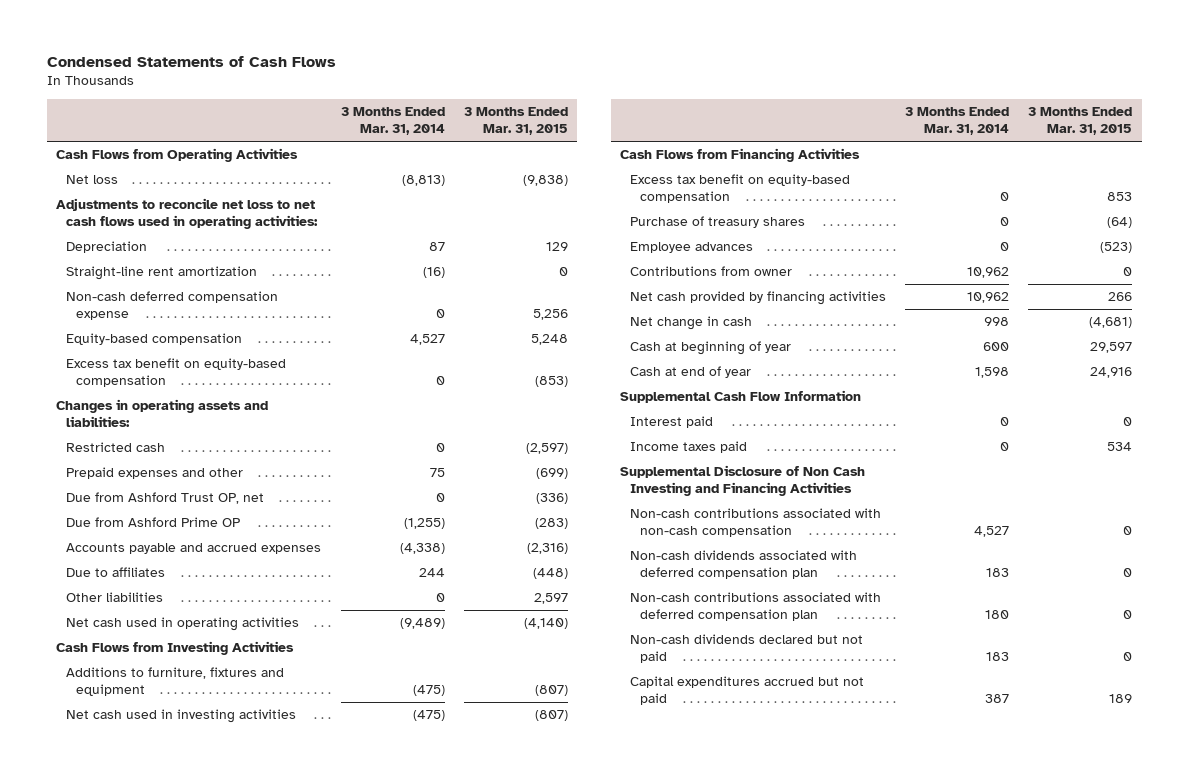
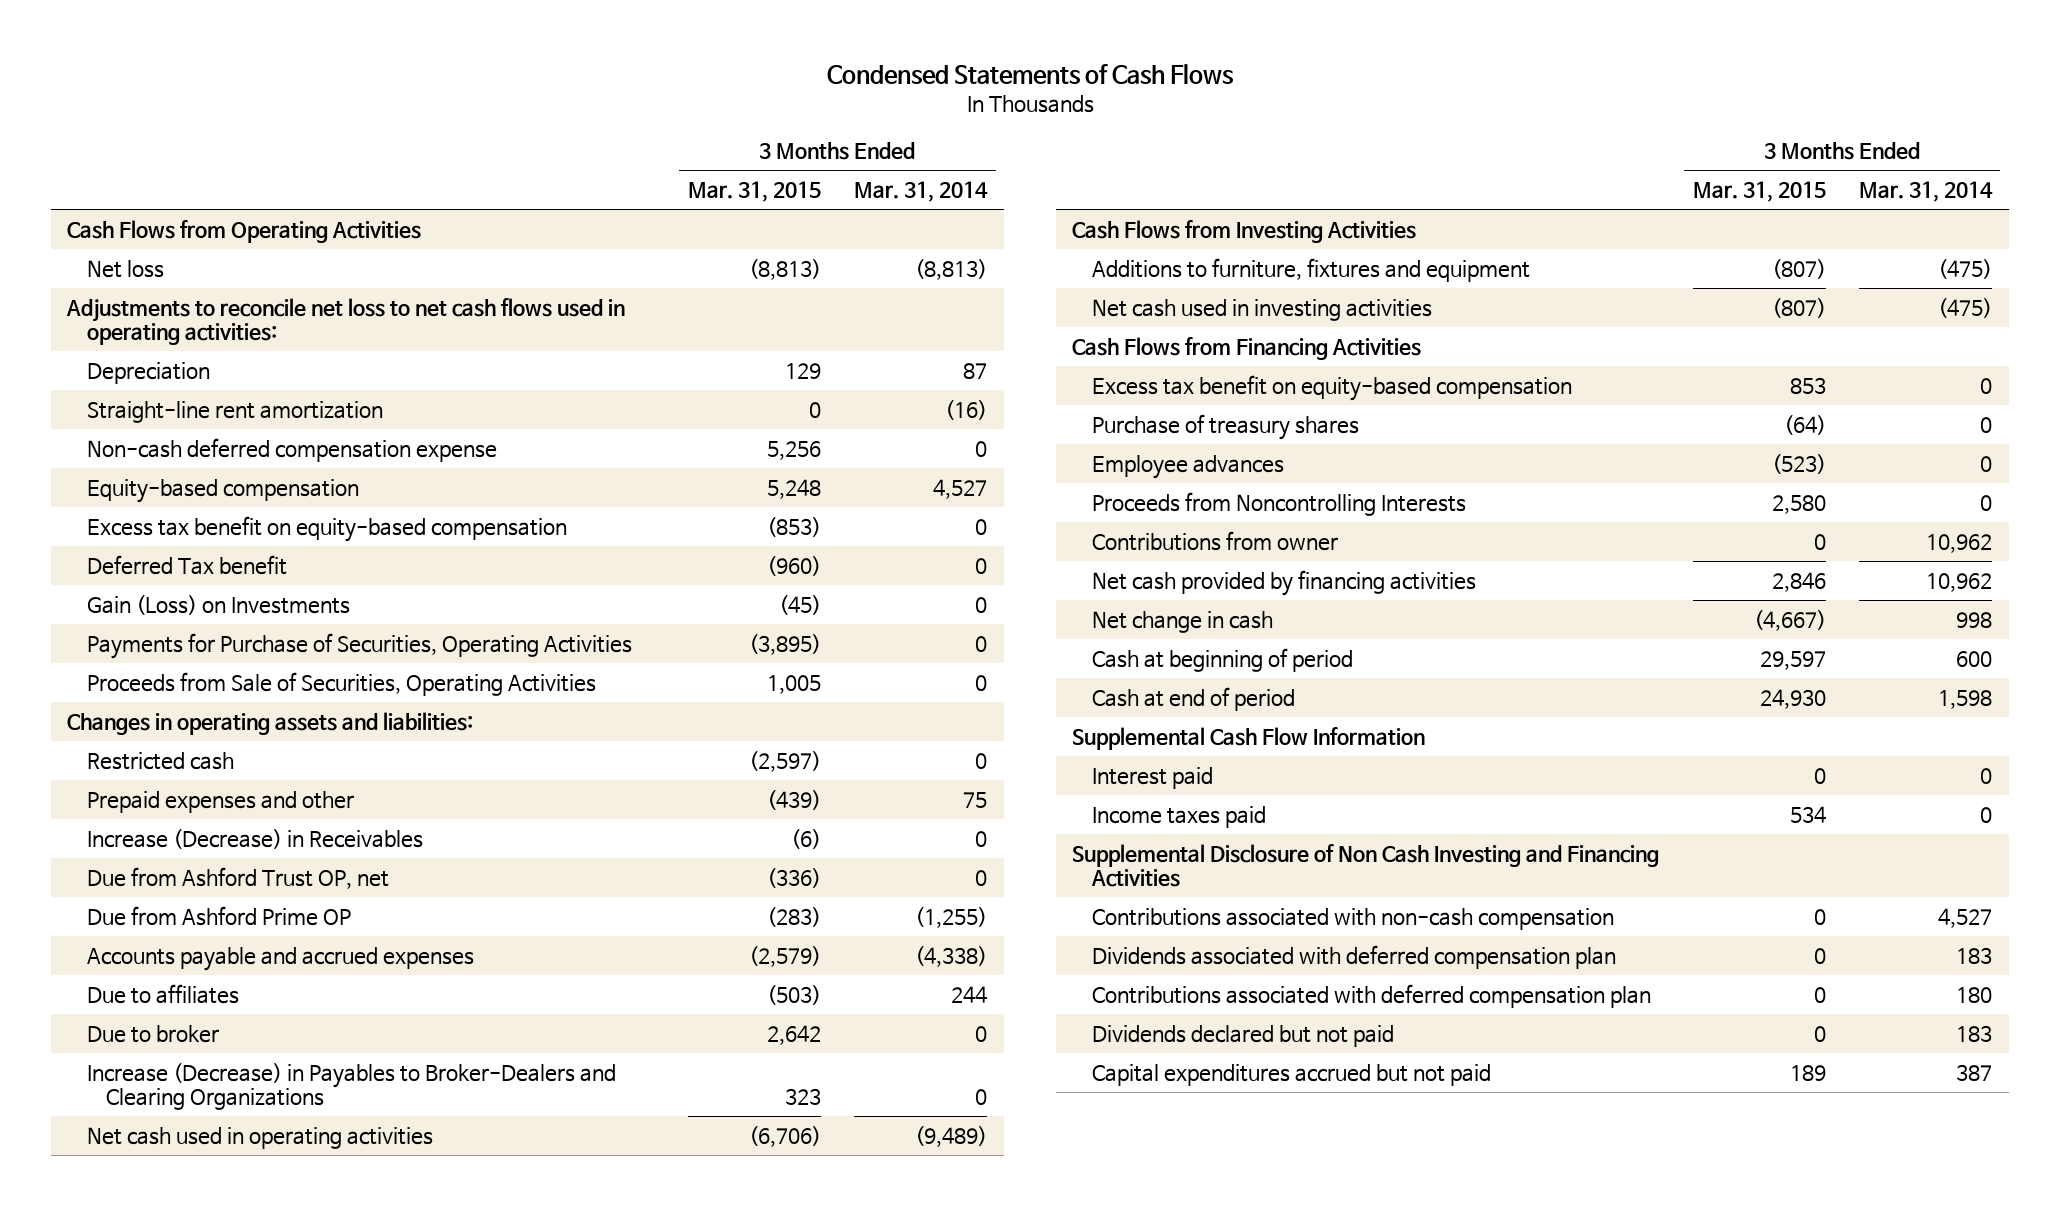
[522,175,568,187] (9,838) -> [748,258,821,280] (8,813)
none -> [86,554,287,575] Deferred Tax benefit
none -> [86,594,350,615] Gain (Loss) on Investments
none -> [86,632,632,659] Payments for Purchase of Securities, Operating Activities
none -> [86,671,596,696] Proceeds from Sale of Securities, Operating Activities
[535,468,568,480] (699) -> [766,789,821,810] (439)
none -> [86,828,423,849] Increase (Decrease) in Receivables
[65,592,163,603] Other liabilities -> none
[526,543,568,555] (2,316) -> [748,945,821,967] (2,579)
[532,568,568,580] (448) -> [766,984,821,1005] (503)
none -> [86,1024,219,1043] Due to broker
none -> [86,1062,616,1111] Increase (Decrease) in Payables to Broker-Dealers and Clearing Organizations
[523,618,568,630] (4,140) -> [748,1125,821,1147] (6,706)
none -> [1091,491,1466,516] Proceeds from Noncontrolling Interests
[1108,292,1133,302] 266 -> [1771,571,1826,592] 2,846
[1089,317,1133,329] (4,681) -> [1753,609,1826,631] (4,667)
[630,341,792,356] Cash at beginning of year -> [1091,647,1353,672] Cash at beginning of period
[630,366,752,379] Cash at end of year -> [1091,686,1295,711] Cash at end of period
[1090,367,1133,379] 24,916 -> [1759,688,1826,709] 24,930
[630,508,882,538] Non-cash contributions associated with non-cash compensation -> [1091,907,1614,930] Contributions associated with non-cash compensation
[630,550,858,580] Non-cash dividends associated with deferred compensation plan -> [1091,944,1616,969] Dividends associated with deferred compensation plan
[630,592,882,622] Non-cash contributions associated with deferred compensation plan -> [1091,983,1651,1008] Contributions associated with deferred compensation plan
[630,634,864,664] Non-cash dividends declared but not paid -> [1091,1024,1394,1047] Dividends declared but not paid

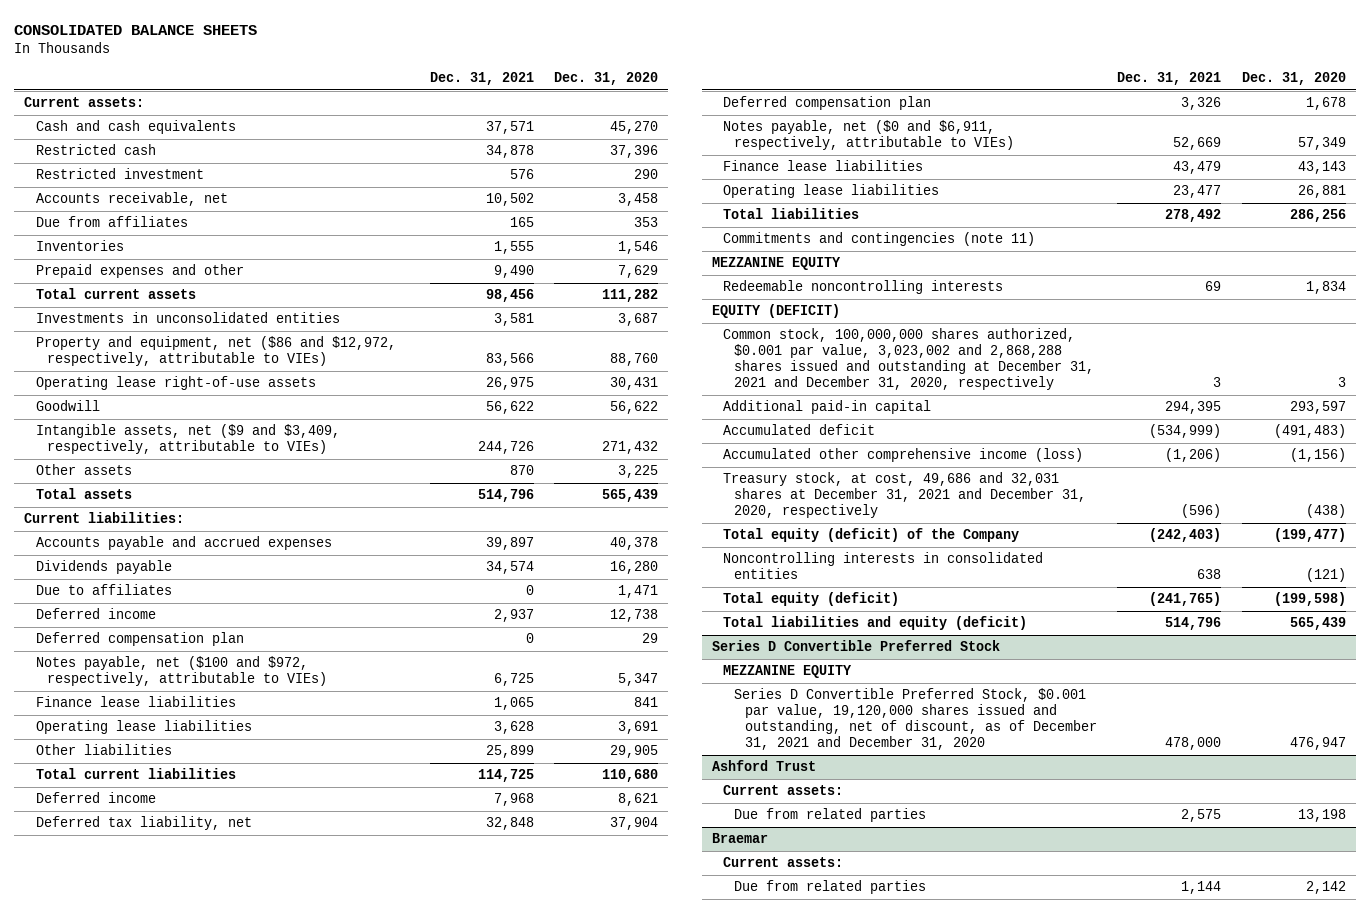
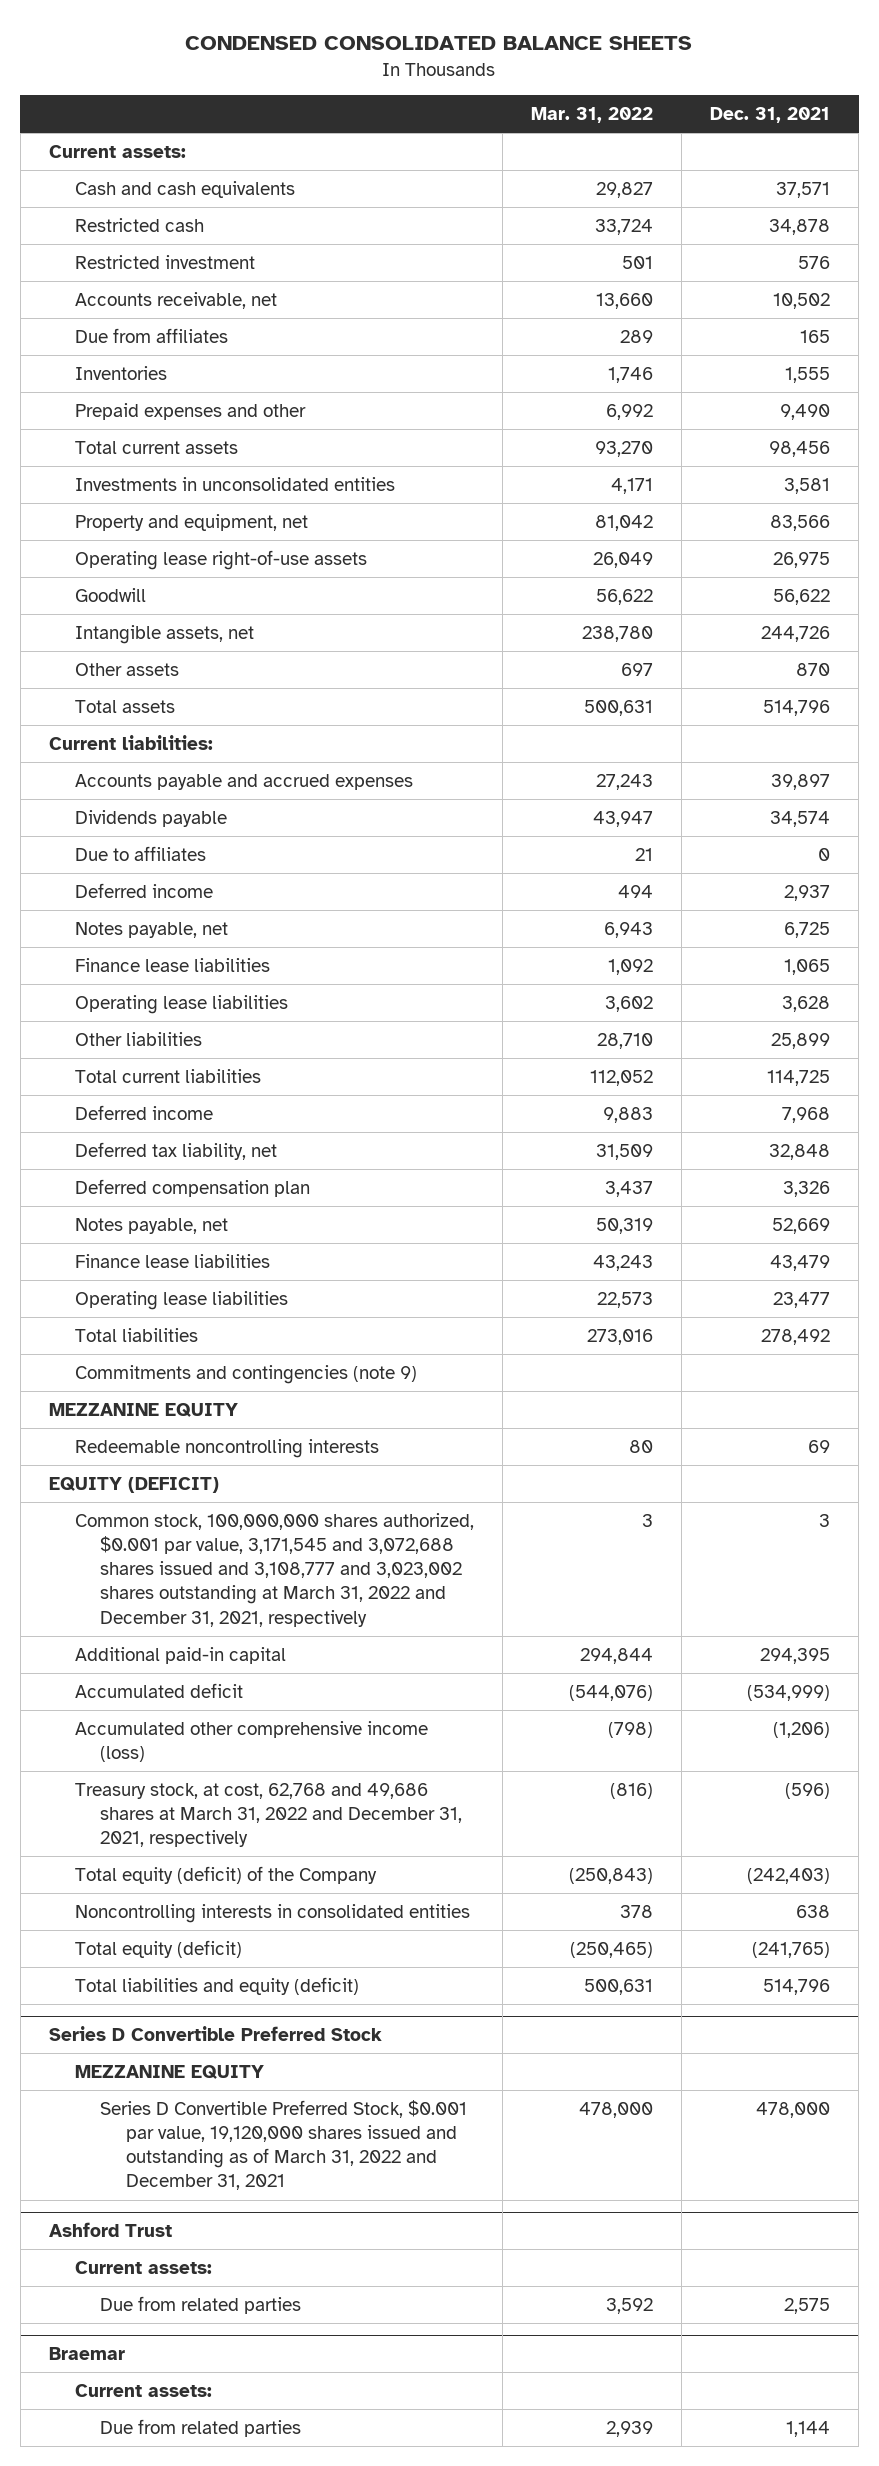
[14,24,258,35] CONSOLIDATED BALANCE SHEETS -> [185,36,693,51] CONDENSED CONSOLIDATED BALANCE SHEETS
[554,72,659,86] Dec. 31, 2020 -> none
none -> [530,106,653,123] Mar. 31, 2022
[35,336,396,367] Property and equipment, net ($86 and $12,972, respectively, attributable to VIEs) -> [74,514,308,532] Property and equipment, net
[35,424,340,455] Intangible assets, net ($9 and $3,409, respectively, attributable to VIEs) -> [74,625,254,645] Intangible assets, net
[35,632,244,647] Deferred compensation plan -> none
[35,656,327,687] Notes payable, net ($100 and $972, respectively, attributable to VIEs) -> [74,922,228,939] Notes payable, net
[722,120,1015,151] Notes payable, net ($0 and $6,911, respectively, attributable to VIEs) -> [74,1218,228,1235] Notes payable, net
[722,232,1035,247] Commitments and contingencies (note 11) -> [74,1365,417,1385] Commitments and contingencies (note 9)
[722,328,1095,391] Common stock, 100,000,000 shares authorized, $0.001 par value, 3,023,002 and 2,868,288 shares issued and outstanding at December 31, 2021 and December 31, 2020, respectively -> [74,1513,474,1627] Common stock, 100,000,000 shares authorized, $0.001 par value, 3,171,545 and 3,072,688 shares issued and 3,108,777 and 3,023,002 shares outstanding at March 31, 2022 and December 31, 2021, respectively
[722,472,1087,519] Treasury stock, at cost, 49,686 and 32,031 shares at December 31, 2021 and December 31, 2020, respectively -> [74,1783,463,1848] Treasury stock, at cost, 62,768 and 49,686 shares at March 31, 2022 and December 31, 2021, respectively
[734,688,1098,751] Series D Convertible Preferred Stock, $0.001 par value, 19,120,000 shares issued and outstanding, net of discount, as of December 31, 2021 and December 31, 2020 -> [100,2100,468,2191] Series D Convertible Preferred Stock, $0.001 par value, 19,120,000 shares issued and outstanding as of March 31, 2022 and December 31, 2021

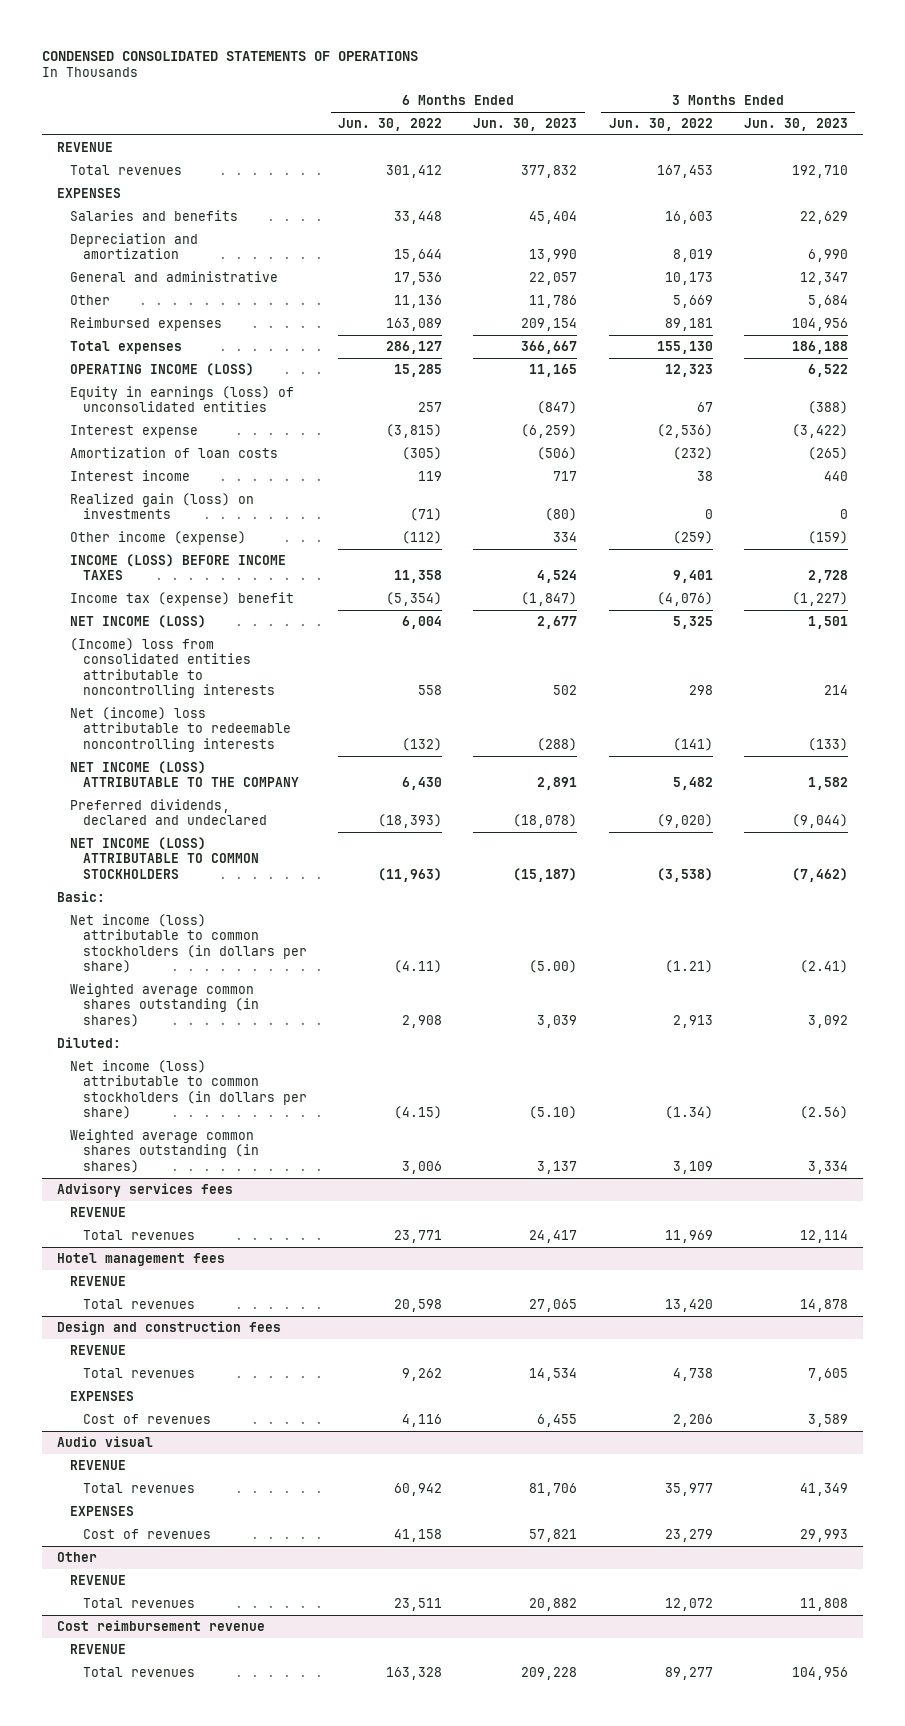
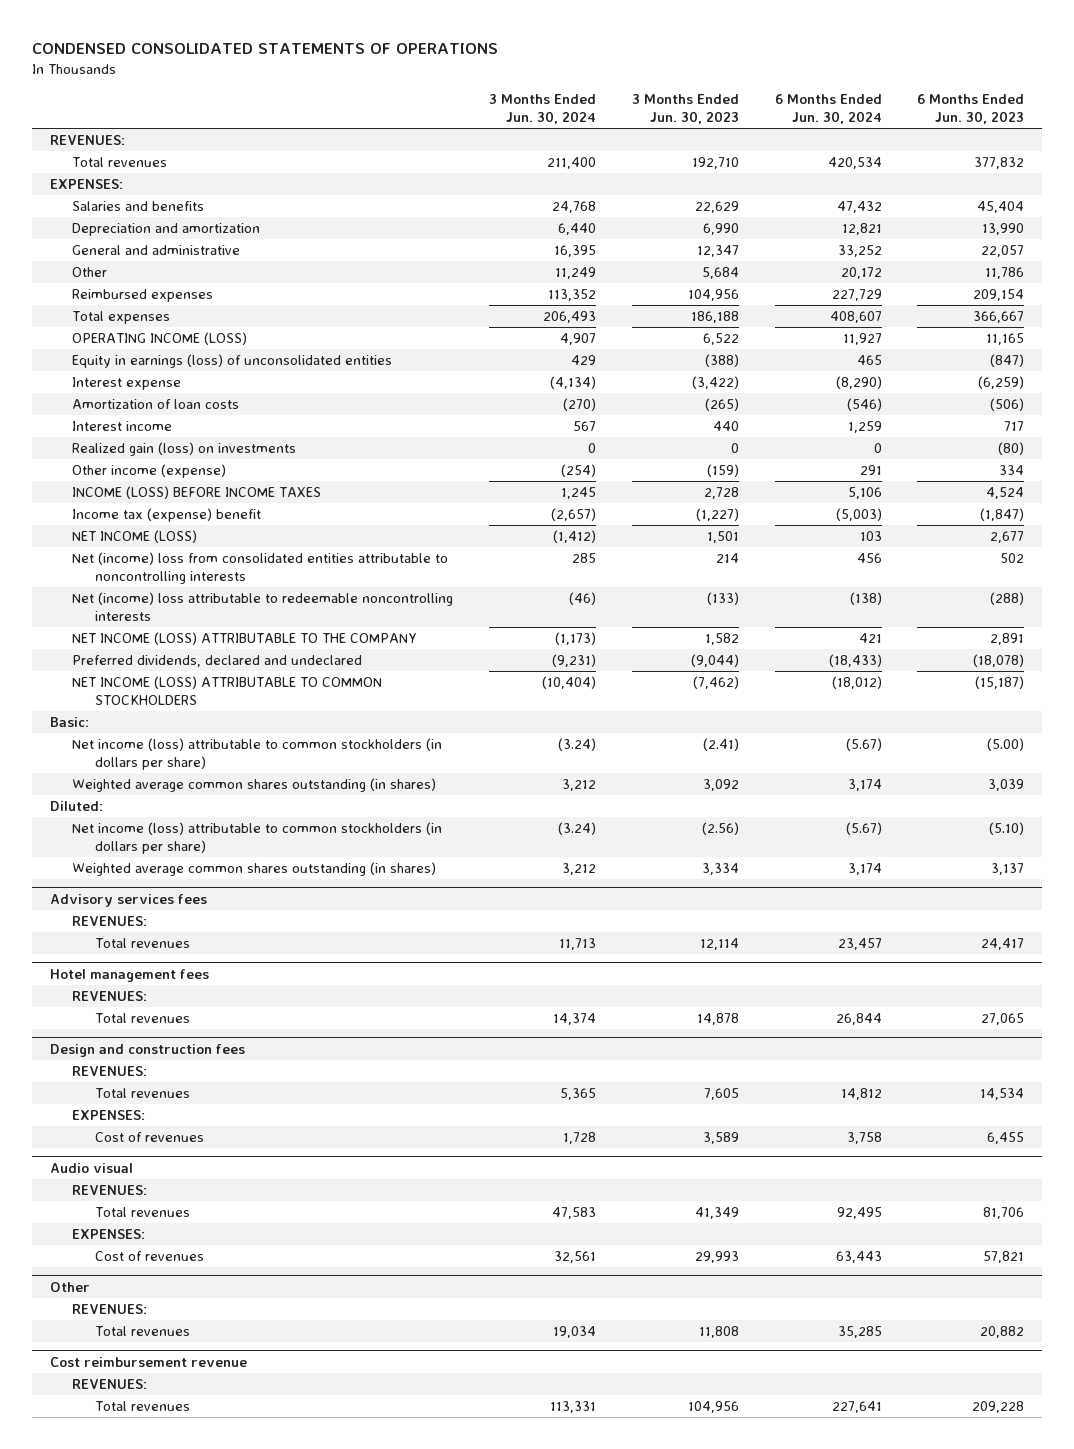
[338,117,443,131] Jun. 30, 2022 -> none
[608,117,713,131] Jun. 30, 2022 -> none
none -> [489,94,597,125] 3 Months Ended Jun. 30, 2024
none -> [774,94,882,125] 6 Months Ended Jun. 30, 2024
[57,141,114,152] REVENUE -> [49,134,125,145] REVENUES:
[57,187,122,198] EXPENSES -> [49,178,123,189] EXPENSES:
[70,637,276,699] (Income) loss from consolidated entities attributable to noncontrolling interests -> [72,551,449,584] Net (income) loss from consolidated entities attributable to noncontrolling interests
[70,1206,127,1217] REVENUE -> [72,915,148,926] REVENUES:
[70,1275,127,1286] REVENUE -> [72,990,148,1001] REVENUES:
[70,1344,127,1355] REVENUE -> [72,1065,148,1076] REVENUES:
[70,1390,135,1401] EXPENSES -> [72,1109,146,1120] EXPENSES:
[70,1459,127,1470] REVENUE -> [72,1184,148,1195] REVENUES:
[70,1505,135,1516] EXPENSES -> [72,1228,146,1239] EXPENSES:
[70,1574,127,1585] REVENUE -> [72,1303,148,1314] REVENUES:
[70,1643,127,1654] REVENUE -> [72,1378,148,1389] REVENUES:

